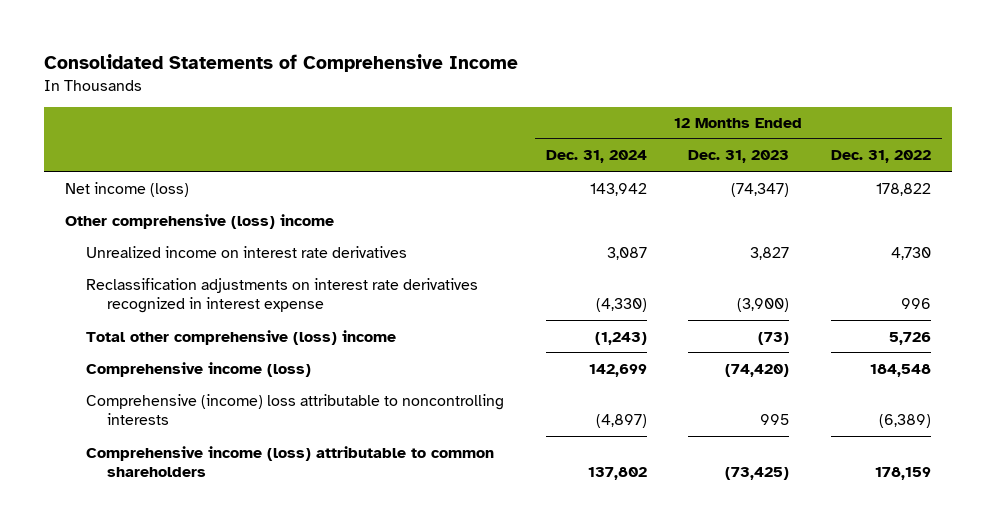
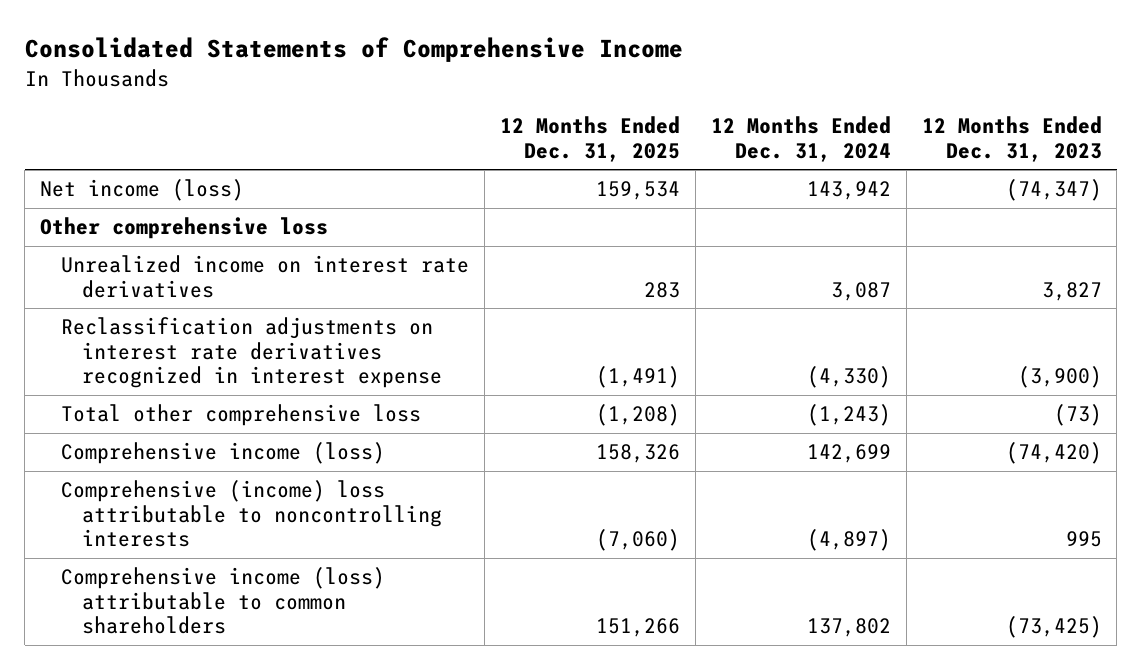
[831,150,932,164] Dec. 31, 2022 -> none
none -> [499,116,680,162] 12 Months Ended Dec. 31, 2025
[65,213,335,229] Other comprehensive (loss) income -> [40,217,329,240] Other comprehensive loss
[85,329,396,345] Total other comprehensive (loss) income -> [60,404,421,427] Total other comprehensive loss

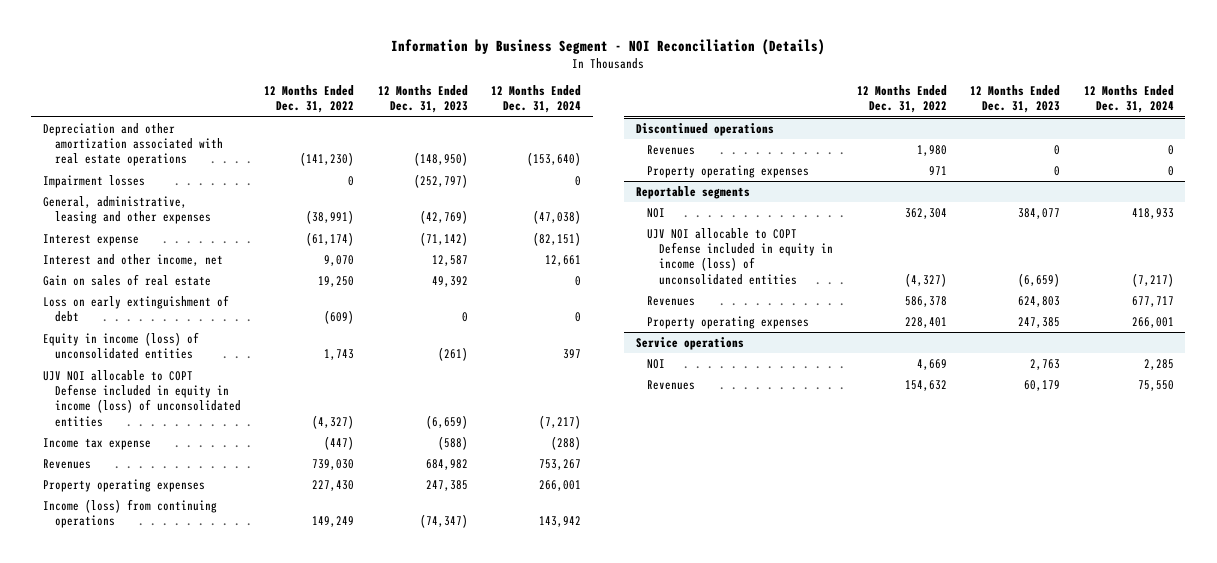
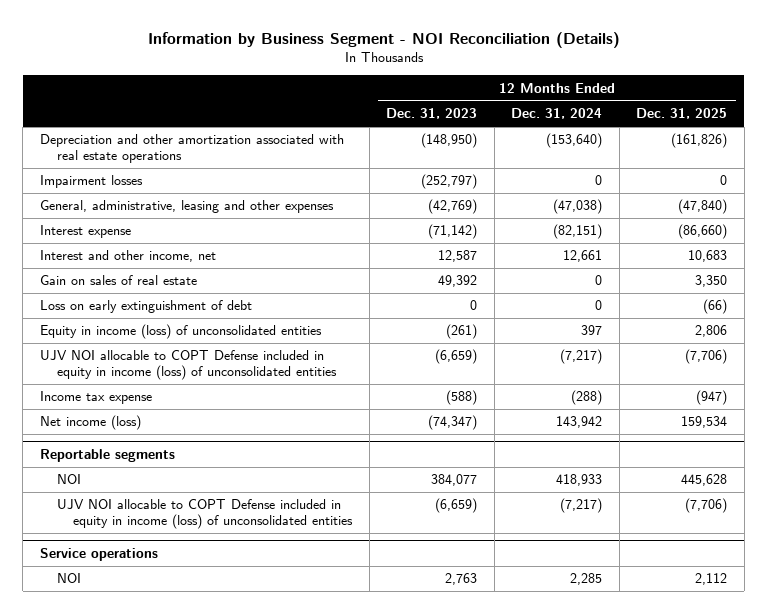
[264,85,355,114] 12 Months Ended Dec. 31, 2022 -> none
none -> [636,108,728,120] Dec. 31, 2025
[43,459,92,470] Revenues -> none
[43,479,206,493] Property operating expenses -> none
[635,123,774,137] Discontinued operations -> none
[647,145,696,156] Revenues -> none
[647,165,810,179] Property operating expenses -> none
[43,499,218,529] Income (loss) from continuing operations -> [39,415,141,431] Net income (loss)
[647,296,696,307] Revenues -> none
[647,316,810,330] Property operating expenses -> none
[647,380,696,391] Revenues -> none

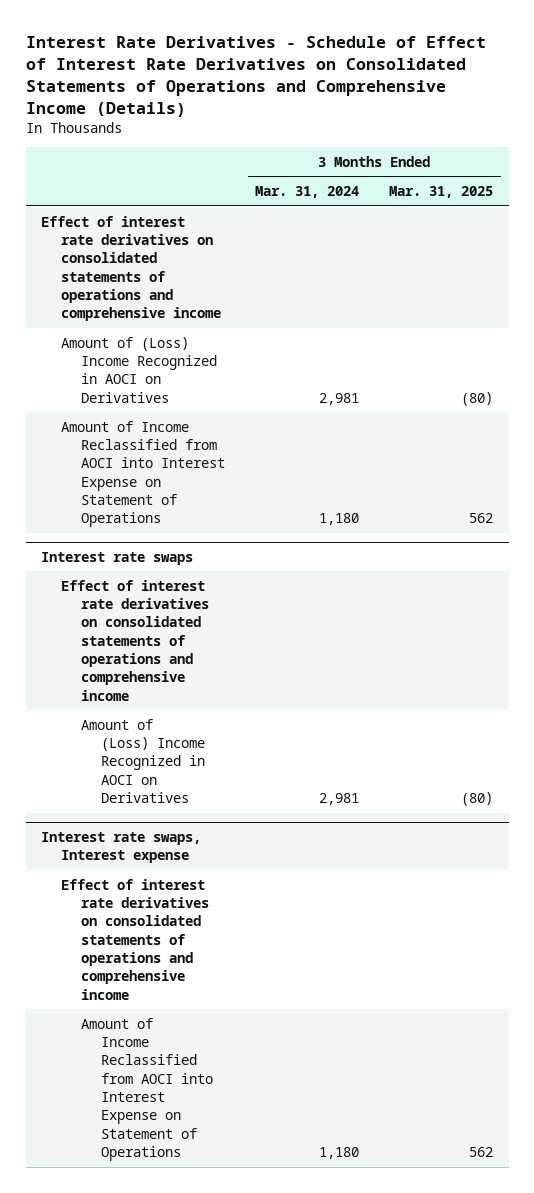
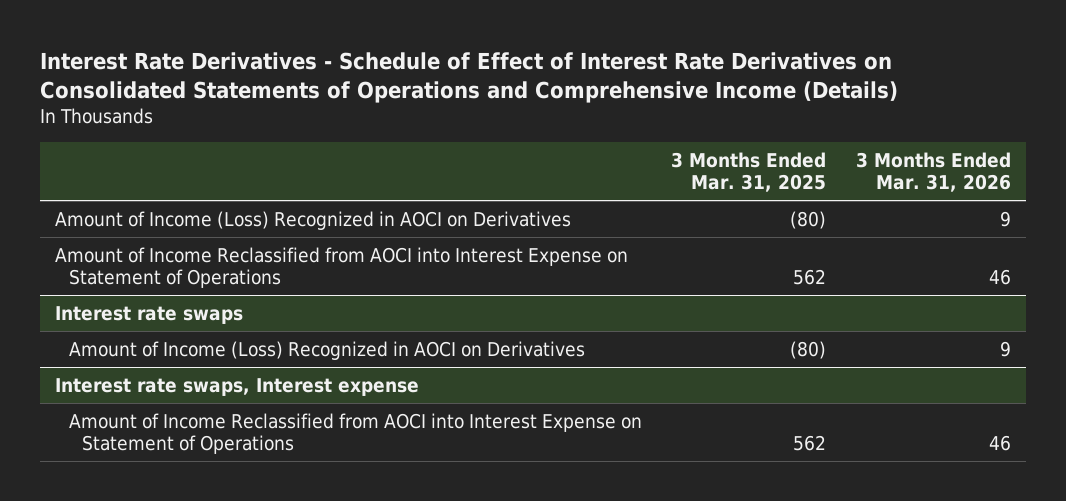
[255,186,360,199] Mar. 31, 2024 -> none
none -> [855,151,1011,192] 3 Months Ended Mar. 31, 2026
[40,215,221,322] Effect of interest rate derivatives on consolidated statements of operations and comprehensive income -> none
[60,336,217,403] Amount of (Loss) Income Recognized in AOCI on Derivatives -> [55,210,572,230] Amount of Income (Loss) Recognized in AOCI on Derivatives
[60,579,209,701] Effect of interest rate derivatives on consolidated statements of operations and comprehensive income -> none
[80,718,206,804] Amount of (Loss) Income Recognized in AOCI on Derivatives -> [68,340,585,360] Amount of Income (Loss) Recognized in AOCI on Derivatives
[60,878,209,1000] Effect of interest rate derivatives on consolidated statements of operations and comprehensive income -> none

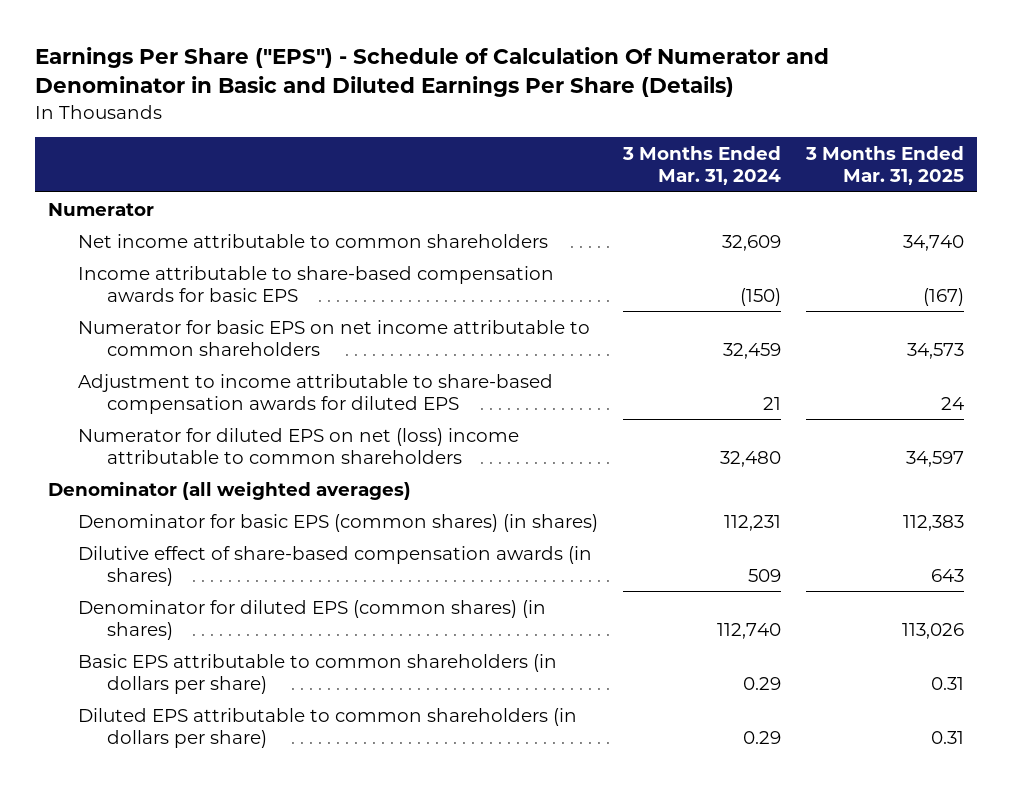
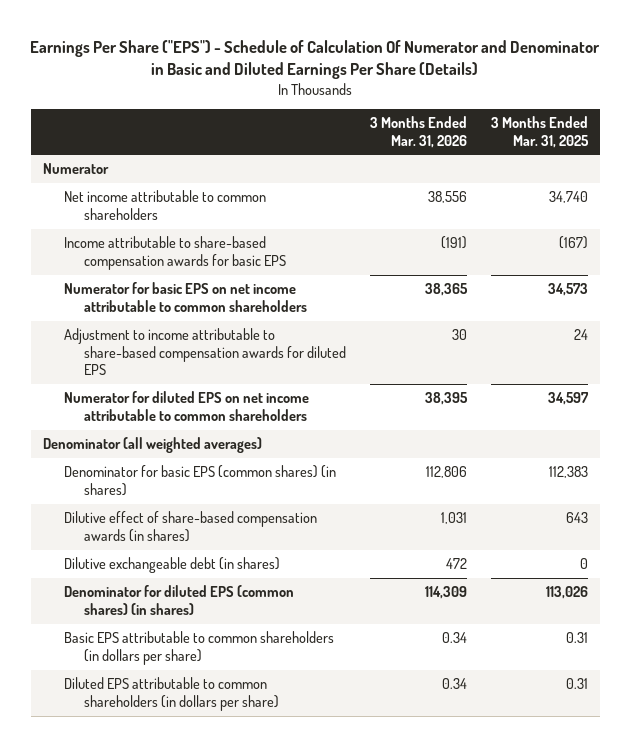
[621,146,781,186] 3 Months Ended Mar. 31, 2024 -> none
none -> [370,116,468,148] 3 Months Ended Mar. 31, 2026
[77,427,519,464] Numerator for diluted EPS on net (loss) income attributable to common shareholders -> [63,391,309,421] Numerator for diluted EPS on net income attributable to common shareholders
none -> [63,557,280,574] Dilutive exchangeable debt (in shares)

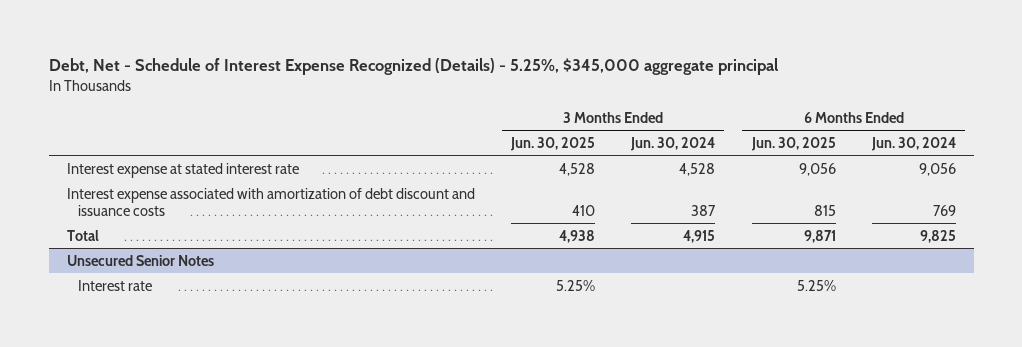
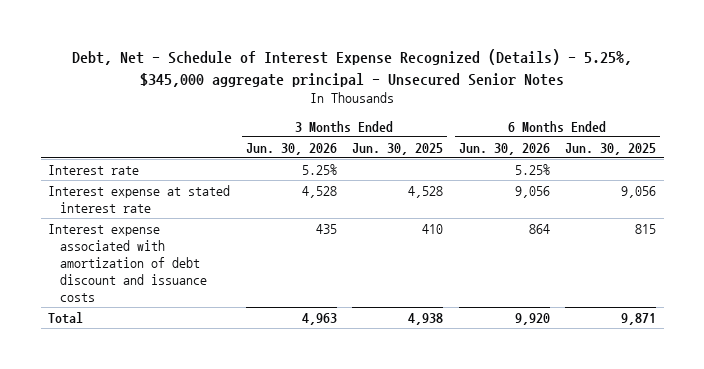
[48,57,778,75] Debt, Net - Schedule of Interest Expense Recognized (Details) - 5.25%, $345,000 aggregate principal -> [72,49,633,87] Debt, Net - Schedule of Interest Expense Recognized (Details) - 5.25%, $345,000 aggregate principal - Unsecured Senior Notes
[630,136,716,151] Jun. 30, 2024 -> none
[870,136,956,151] Jun. 30, 2024 -> none
none -> [245,142,337,155] Jun. 30, 2026
none -> [458,142,550,155] Jun. 30, 2026
none -> [48,164,140,175] Interest rate
[66,254,214,266] Unsecured Senior Notes -> none
[77,279,152,291] Interest rate -> none

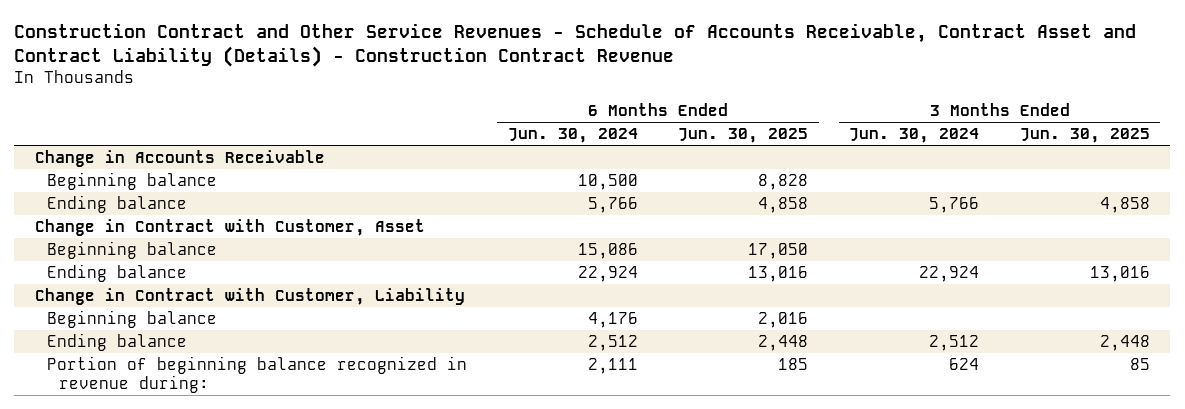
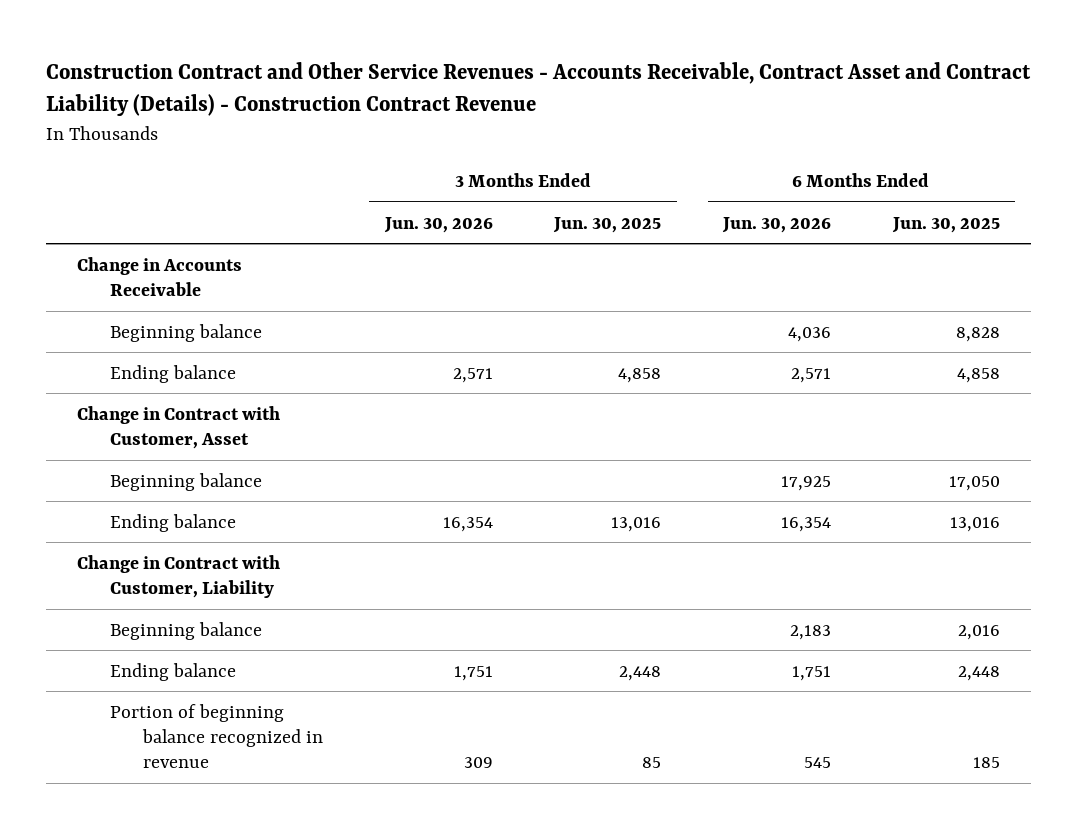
[14,23,1137,68] Construction Contract and Other Service Revenues - Schedule of Accounts Receivable, Contract Asset and Contract Liability (Details) - Construction Contract Revenue -> [46,61,1032,117] Construction Contract and Other Service Revenues - Accounts Receivable, Contract Asset and Contract Liability (Details) - Construction Contract Revenue
[507,127,638,143] Jun. 30, 2024 -> none
[849,127,980,143] Jun. 30, 2024 -> none
none -> [383,216,493,233] Jun. 30, 2026
none -> [722,216,832,233] Jun. 30, 2026
[46,355,467,393] Portion of beginning balance recognized in revenue during: -> [110,703,324,769] Portion of beginning balance recognized in revenue

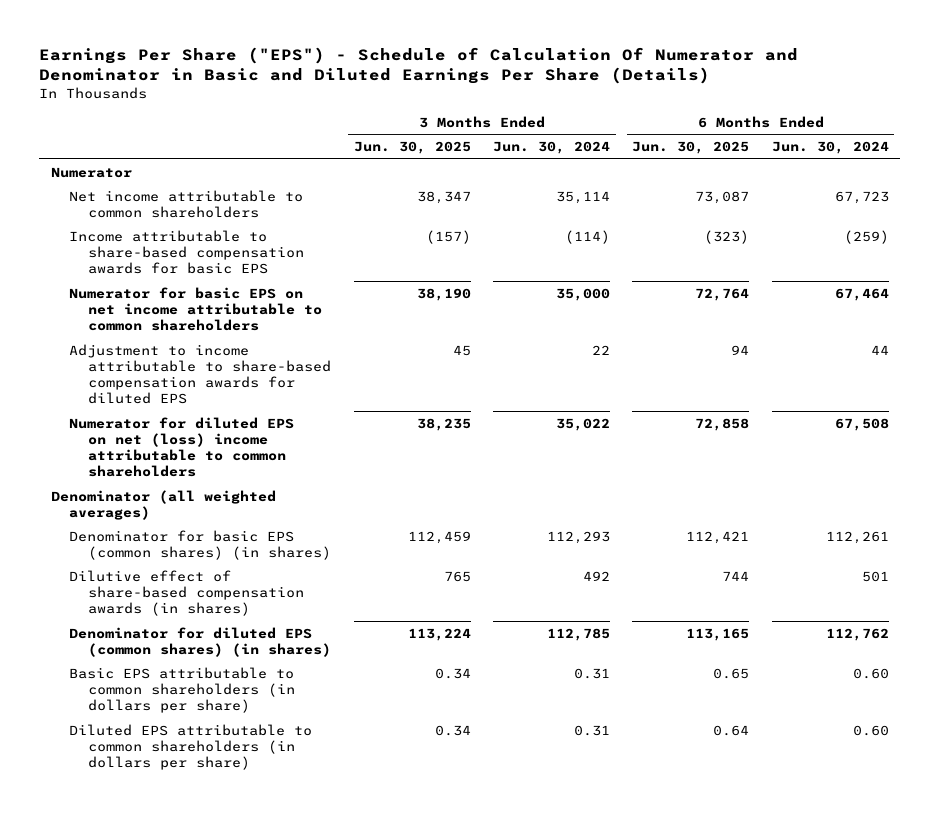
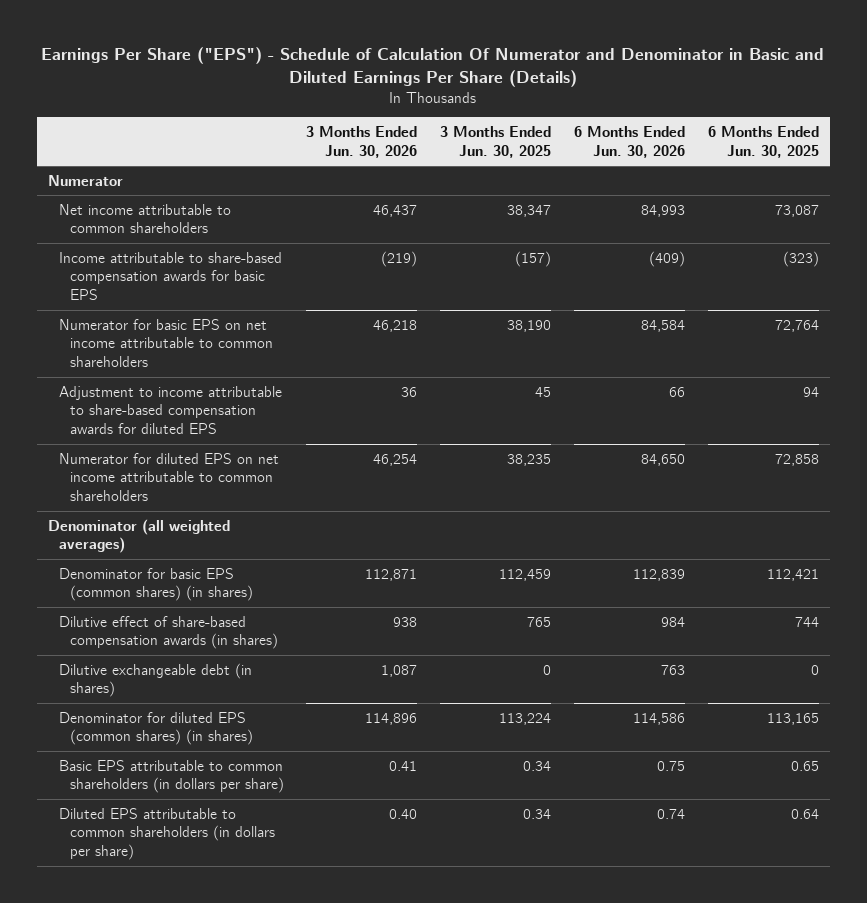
[492,141,610,155] Jun. 30, 2024 -> none
[771,141,889,155] Jun. 30, 2024 -> none
none -> [306,126,418,158] 3 Months Ended Jun. 30, 2026
none -> [574,126,686,158] 6 Months Ended Jun. 30, 2026
[69,416,295,478] Numerator for diluted EPS on net (loss) income attributable to common shareholders -> [58,452,279,502] Numerator for diluted EPS on net income attributable to common shareholders
none -> [58,662,252,698] Dilutive exchangeable debt (in shares)

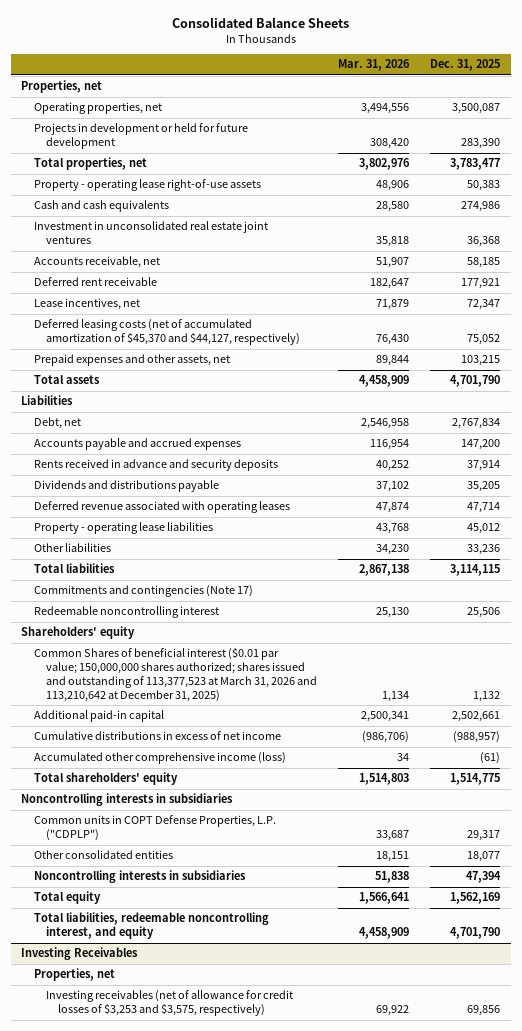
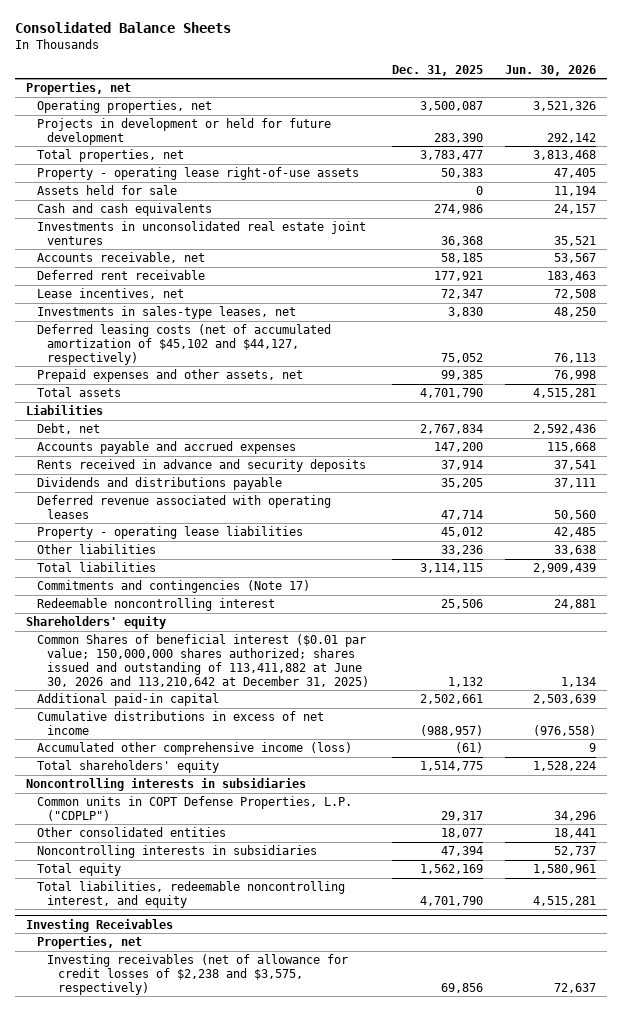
[338,59,411,72] Mar. 31, 2026 -> none
none -> [504,64,596,76] Jun. 30, 2026
none -> [36,185,177,196] Assets held for sale
[33,221,268,245] Investment in unconsolidated real estate joint ventures -> [36,221,366,245] Investments in unconsolidated real estate joint ventures
none -> [36,306,296,320] Investments in sales-type leases, net
[33,319,300,346] Deferred leasing costs (net of accumulated amortization of $45,370 and $44,127, respectively) -> [36,324,331,365] Deferred leasing costs (net of accumulated amortization of $45,102 and $44,127, respectively)
[461,355,501,367] 103,215 -> [440,370,483,381] 99,385
[33,647,317,702] Common Shares of beneficial interest ($0.01 par value; 150,000,000 shares authorized; shares issued and outstanding of 113,377,523 at March 31, 2026 and 113,210,642 at December 31, 2025) -> [36,634,370,687] Common Shares of beneficial interest ($0.01 par value; 150,000,000 shares authorized; shares issued and outstanding of 113,411,882 at June 30, 2026 and 113,210,642 at December 31, 2025)
[45,990,293,1017] Investing receivables (net of allowance for credit losses of $3,253 and $3,575, respectively) -> [47,954,349,995] Investing receivables (net of allowance for credit losses of $2,238 and $3,575, respectively)

